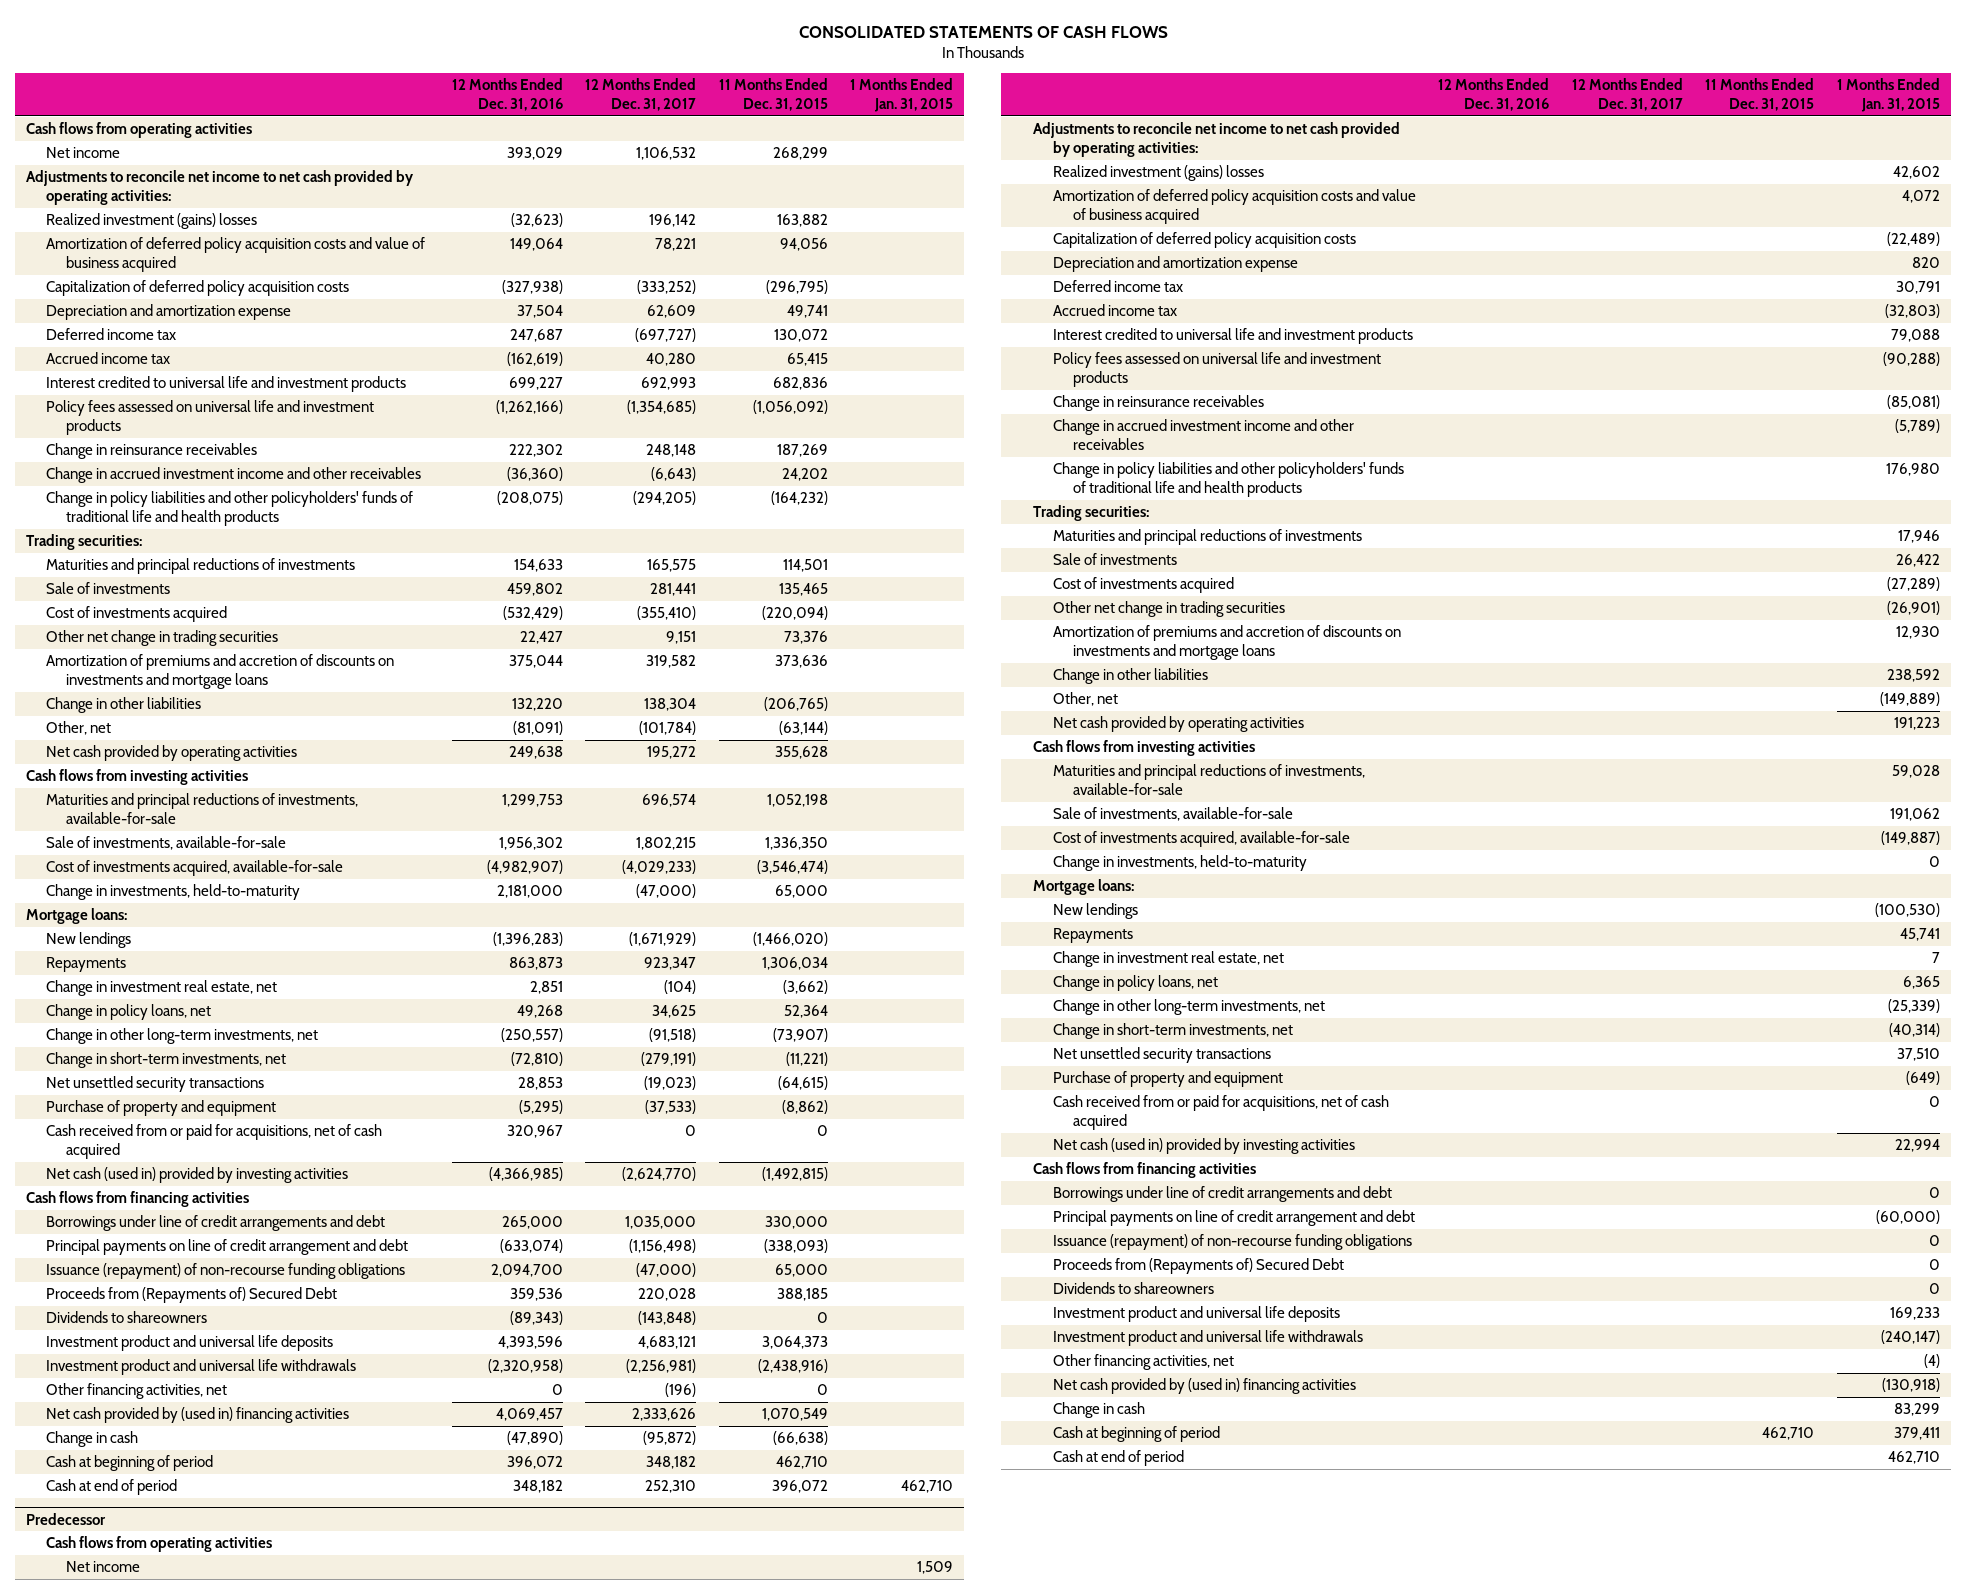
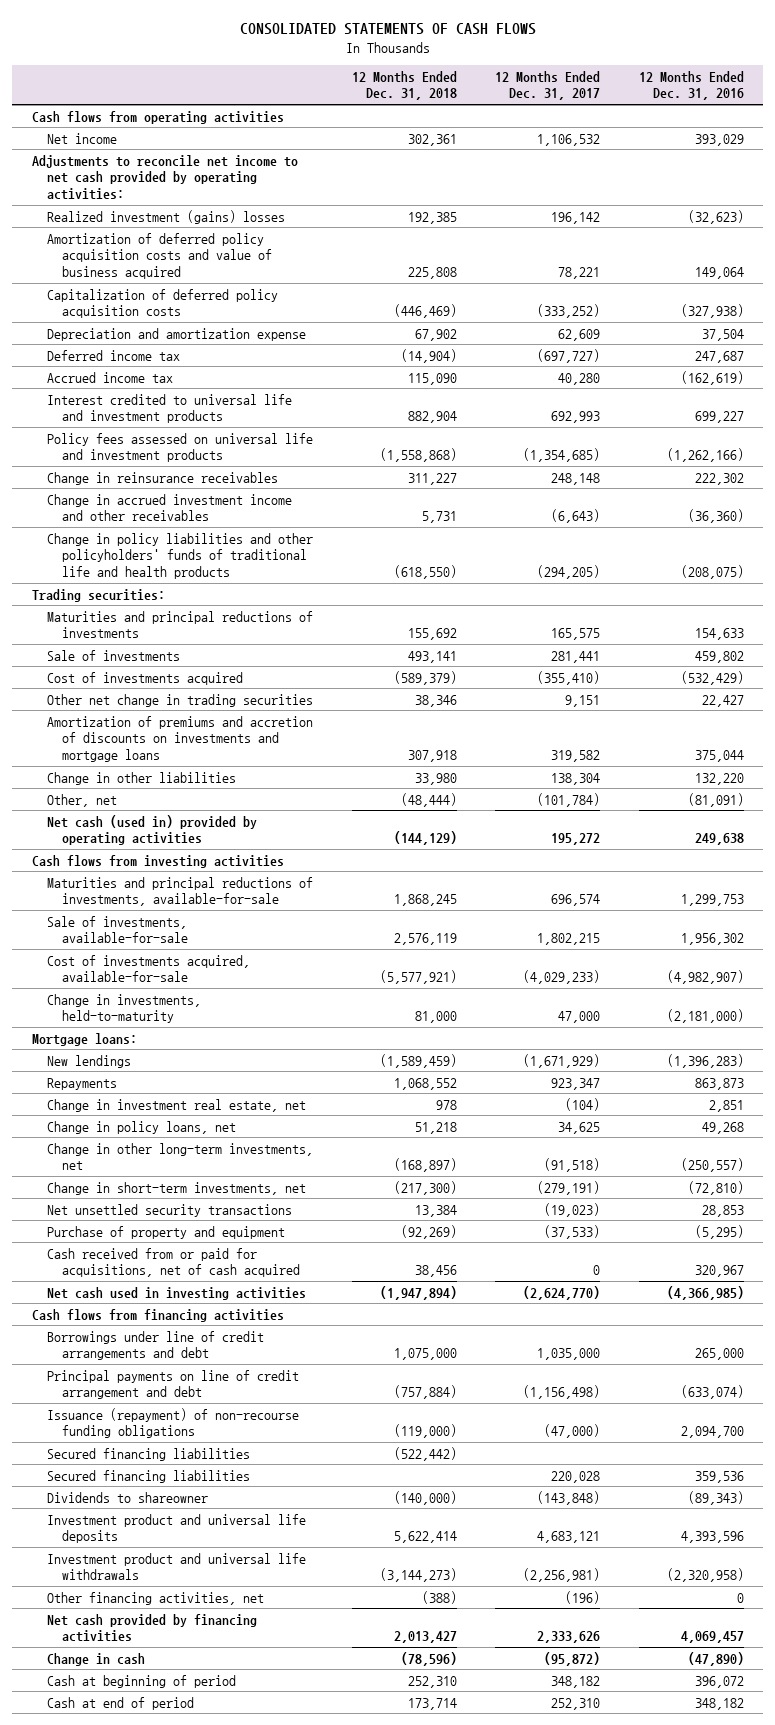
[718,77,828,111] 11 Months Ended Dec. 31, 2015 -> none
[850,77,954,112] 1 Months Ended Jan. 31, 2015 -> none
none -> [351,70,457,101] 12 Months Ended Dec. 31, 2018
[46,745,298,762] Net cash provided by operating activities -> [47,814,258,846] Net cash (used in) provided by operating activities
[496,885,563,899] 2,181,000 -> [666,1009,744,1024] (2,181,000)
[636,884,697,899] (47,000) -> [558,1011,601,1024] 47,000
[46,1167,349,1184] Net cash (used in) provided by investing activities -> [47,1286,307,1300] Net cash used in investing activities
none -> [47,1447,251,1461] Secured financing liabilities
[46,1287,338,1304] Proceeds from (Repayments of) Secured Debt -> [47,1469,251,1483] Secured financing liabilities
[46,1311,208,1324] Dividends to shareowners -> [47,1491,209,1503] Dividends to shareowner
[46,1407,350,1424] Net cash provided by (used in) financing activities -> [47,1613,258,1643] Net cash provided by financing activities
[26,1512,107,1525] Predecessor -> none
[46,1536,273,1553] Cash flows from operating activities -> none
[66,1561,141,1573] Net income -> none
[1032,122,1400,158] Adjustments to reconcile net income to net cash provided by operating activities: -> none
[1052,165,1264,182] Realized investment (gains) losses -> none
[1052,189,1416,225] Amortization of deferred policy acquisition costs and value of business acquired -> none
[1052,232,1356,249] Capitalization of deferred policy acquisition costs -> none
[1052,256,1298,273] Depreciation and amortization expense -> none
[1052,280,1183,293] Deferred income tax -> none
[1052,304,1177,317] Accrued income tax -> none
[1052,328,1413,345] Interest credited to universal life and investment products -> none
[1052,352,1381,388] Policy fees assessed on universal life and investment products -> none
[1052,395,1264,412] Change in reinsurance receivables -> none
[1052,419,1354,451] Change in accrued investment income and other receivables -> none
[1052,462,1404,498] Change in policy liabilities and other policyholders' funds of traditional life and health products -> none
[1032,505,1149,522] Trading securities: -> none
[1052,529,1362,546] Maturities and principal reductions of investments -> none
[1052,553,1177,566] Sale of investments -> none
[1052,577,1234,594] Cost of investments acquired -> none
[1052,601,1285,618] Other net change in trading securities -> none
[1052,625,1401,661] Amortization of premiums and accretion of discounts on investments and mortgage loans -> none
[1052,668,1208,685] Change in other liabilities -> none
[1052,692,1118,707] Other, net -> none
[1052,716,1304,733] Net cash provided by operating activities -> none
[1032,740,1255,757] Cash flows from investing activities -> none
[1052,764,1365,796] Maturities and principal reductions of investments, available-for-sale -> none
[1052,807,1293,822] Sale of investments, available-for-sale -> none
[1052,831,1350,848] Cost of investments acquired, available-for-sale -> none
[1052,855,1307,872] Change in investments, held-to-maturity -> none
[1032,879,1134,896] Mortgage loans: -> none
[1052,903,1138,920] New lendings -> none
[1052,928,1133,944] Repayments -> none
[1052,951,1284,968] Change in investment real estate, net -> none
[1052,975,1218,992] Change in policy loans, net -> none
[1052,999,1325,1016] Change in other long-term investments, net -> none
[1052,1023,1293,1040] Change in short-term investments, net -> none
[1052,1047,1271,1064] Net unsettled security transactions -> none
[1052,1071,1283,1088] Purchase of property and equipment -> none
[1052,1095,1389,1131] Cash received from or paid for acquisitions, net of cash acquired -> none
[1052,1138,1355,1155] Net cash (used in) provided by investing activities -> none
[1032,1162,1256,1179] Cash flows from financing activities -> none
[1052,1186,1392,1203] Borrowings under line of credit arrangements and debt -> none
[1052,1210,1415,1227] Principal payments on line of credit arrangement and debt -> none
[1052,1234,1412,1251] Issuance (repayment) of non-recourse funding obligations -> none
[1052,1258,1344,1275] Proceeds from (Repayments of) Secured Debt -> none
[1052,1282,1214,1295] Dividends to shareowners -> none
[1052,1306,1340,1323] Investment product and universal life deposits -> none
[1052,1330,1363,1347] Investment product and universal life withdrawals -> none
[1052,1354,1234,1371] Other financing activities, net -> none
[1052,1378,1356,1395] Net cash provided by (used in) financing activities -> none
[1052,1402,1145,1419] Change in cash -> none
[1052,1426,1220,1443] Cash at beginning of period -> none
[1052,1450,1184,1467] Cash at end of period -> none

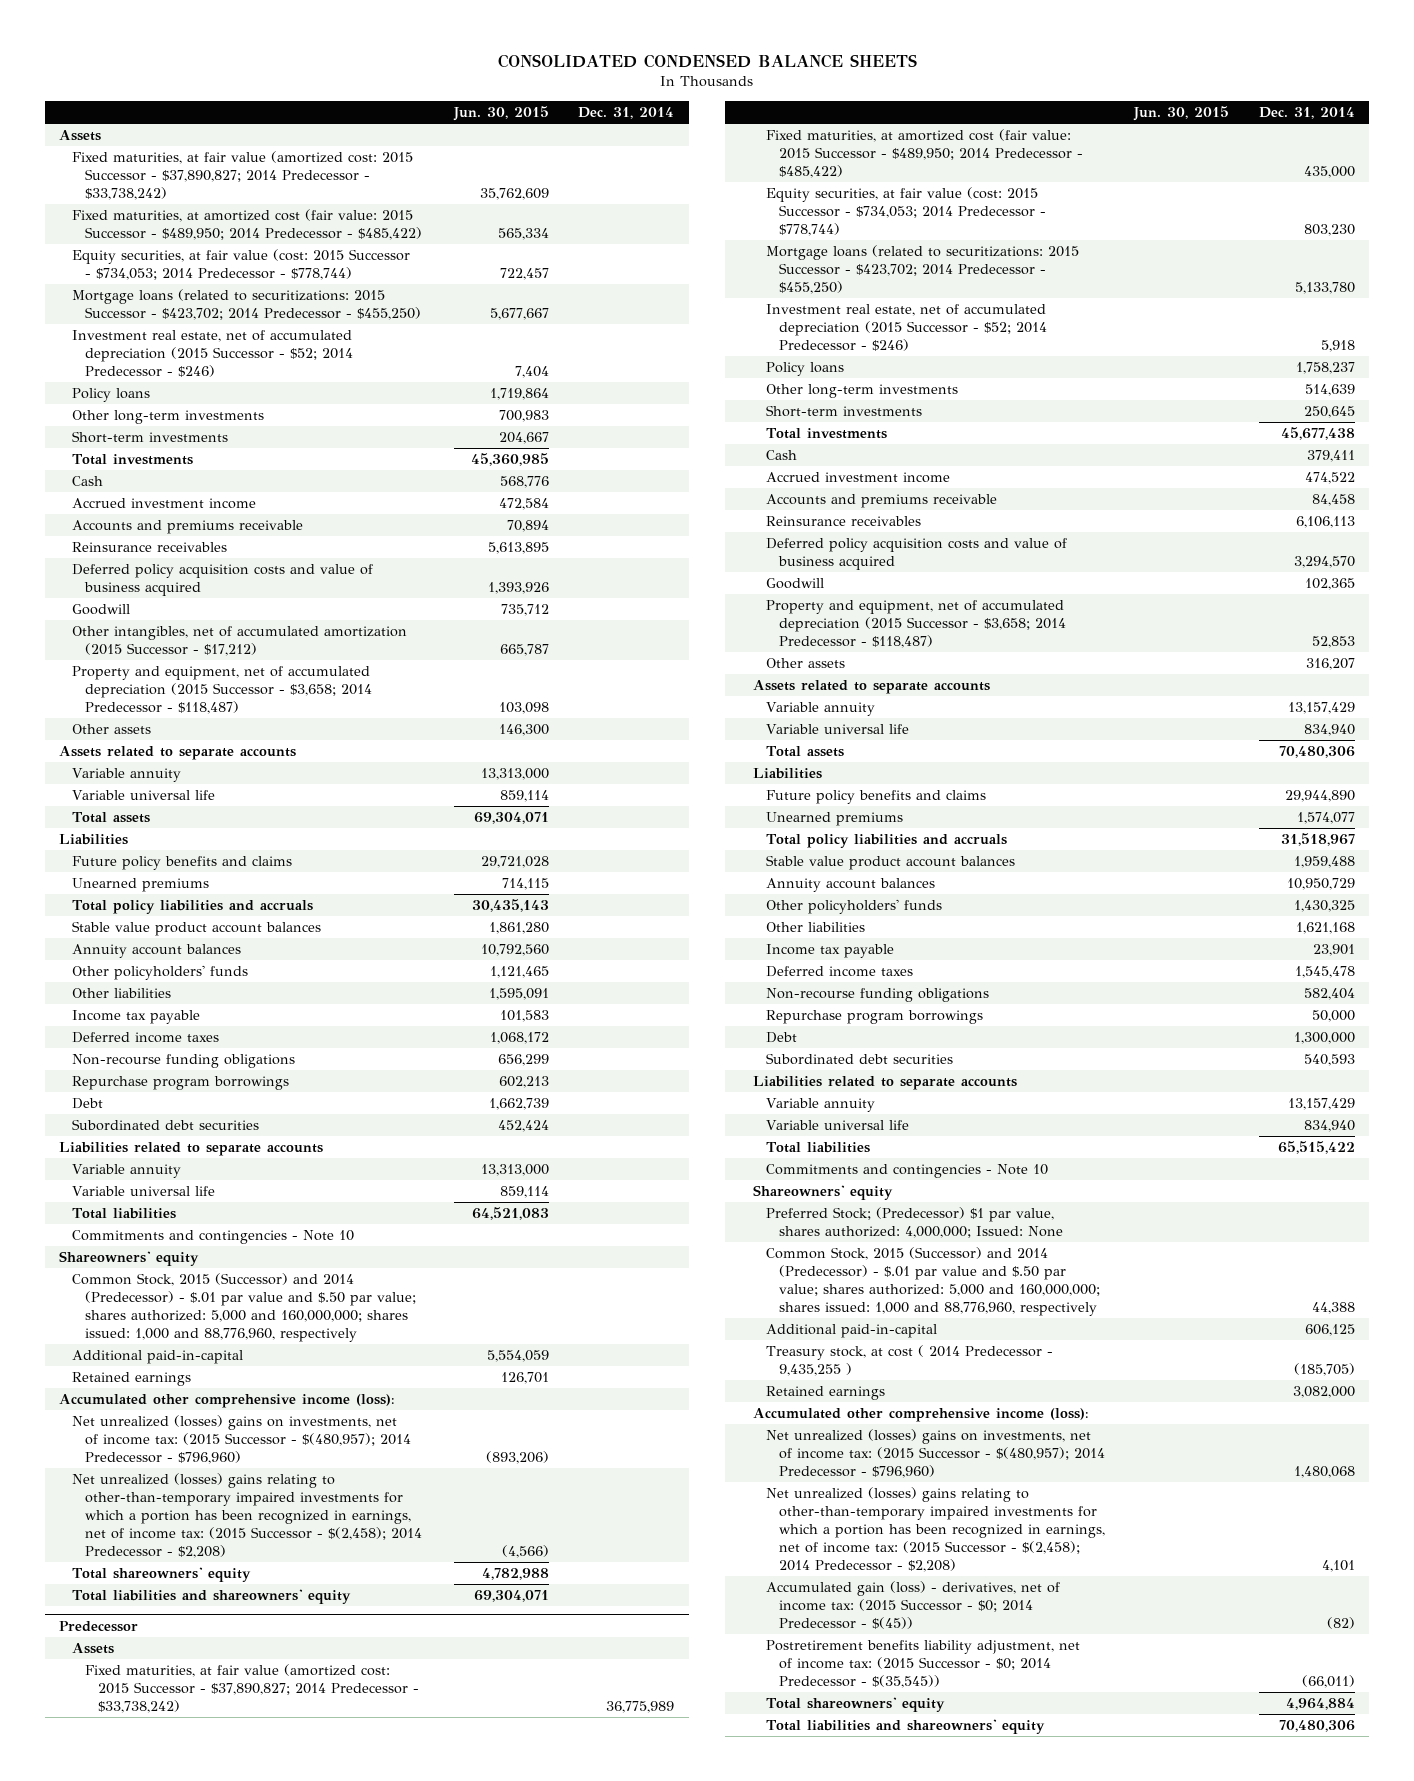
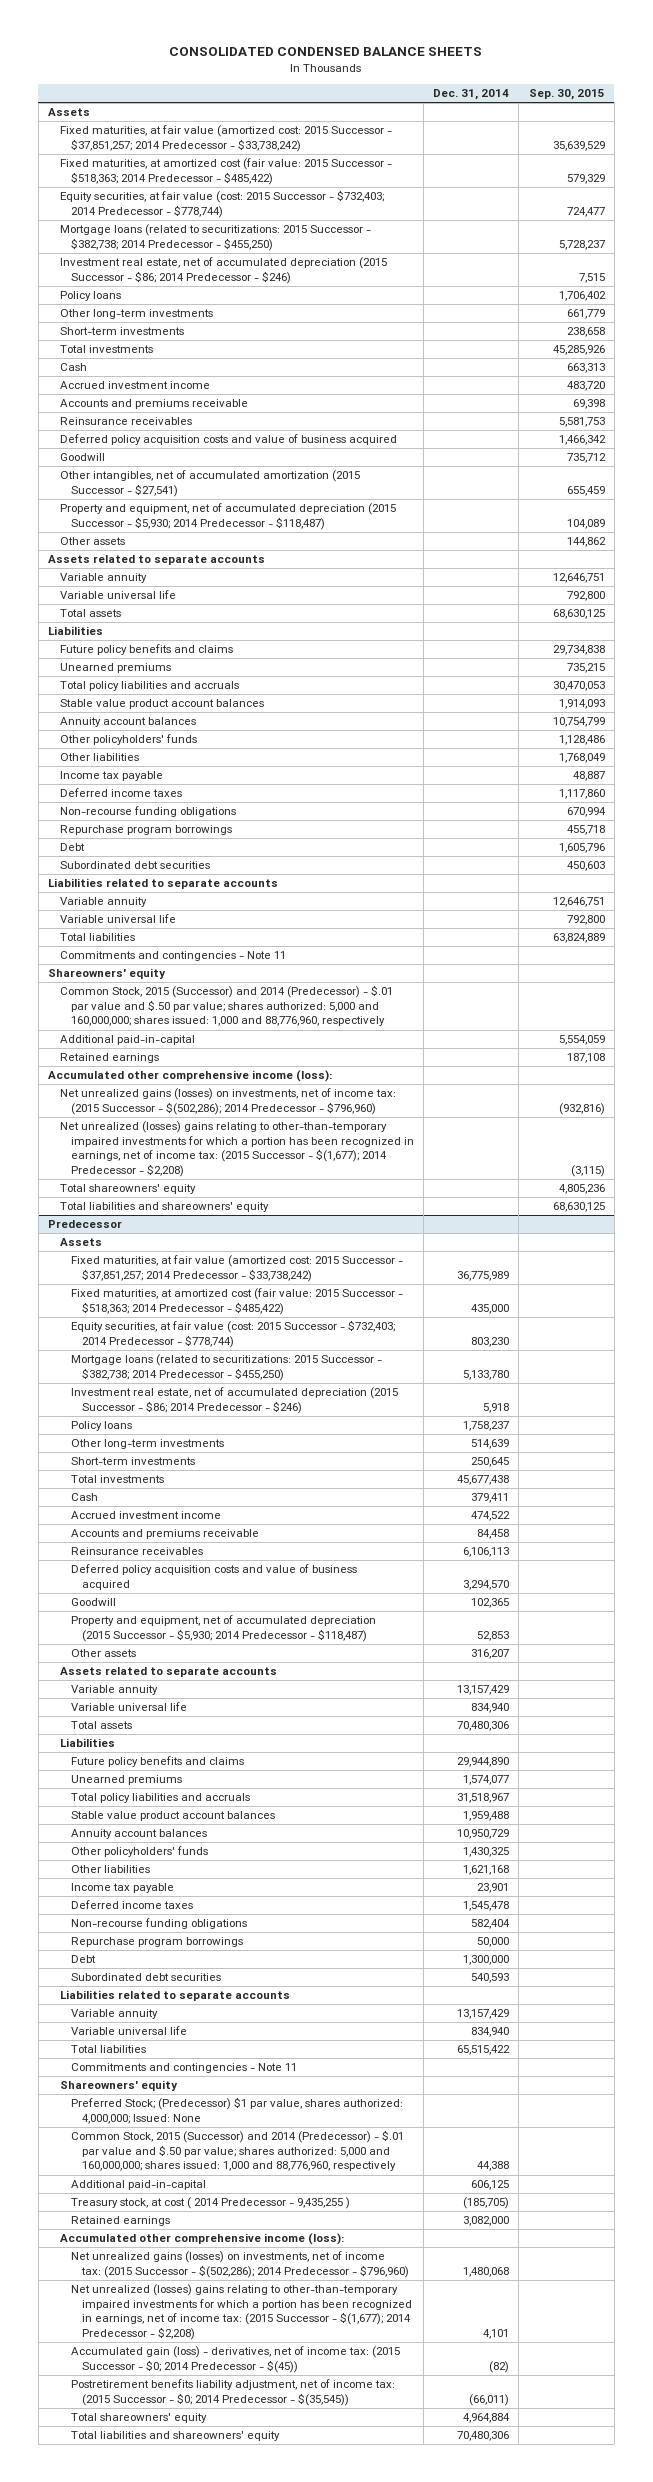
[452,105,549,121] Jun. 30, 2015 -> none
none -> [528,88,605,100] Sep. 30, 2015
[72,151,414,200] Fixed maturities, at fair value (amortized cost: 2015 Successor - $37,890,827; 2014 Predecessor - $33,738,242) -> [59,125,392,152] Fixed maturities, at fair value (amortized cost: 2015 Successor - $37,851,257; 2014 Predecessor - $33,738,242)
[72,209,423,240] Fixed maturities, at amortized cost (fair value: 2015 Successor - $489,950; 2014 Predecessor - $485,422) -> [59,158,392,185] Fixed maturities, at amortized cost (fair value: 2015 Successor - $518,363; 2014 Predecessor - $485,422)
[72,249,411,280] Equity securities, at fair value (cost: 2015 Successor - $734,053; 2014 Predecessor - $778,744) -> [59,190,384,218] Equity securities, at fair value (cost: 2015 Successor - $732,403; 2014 Predecessor - $778,744)
[72,289,422,320] Mortgage loans (related to securitizations: 2015 Successor - $423,702; 2014 Predecessor - $455,250) -> [59,224,371,251] Mortgage loans (related to securitizations: 2015 Successor - $382,738; 2014 Predecessor - $455,250)
[72,330,354,377] Investment real estate, net of accumulated depreciation (2015 Successor - $52; 2014 Predecessor - $246) -> [59,257,387,284] Investment real estate, net of accumulated depreciation (2015 Successor - $86; 2014 Predecessor - $246)
[72,626,408,656] Other intangibles, net of accumulated amortization (2015 Successor - $17,212) -> [59,470,360,497] Other intangibles, net of accumulated amortization (2015 Successor - $27,541)
[72,666,373,714] Property and equipment, net of accumulated depreciation (2015 Successor - $3,658; 2014 Predecessor - $118,487) -> [59,503,396,530] Property and equipment, net of accumulated depreciation (2015 Successor - $5,930; 2014 Predecessor - $118,487)
[72,1230,355,1245] Commitments and contingencies - Note 10 -> [59,951,286,962] Commitments and contingencies - Note 11
[72,1415,412,1464] Net unrealized (losses) gains on investments, net of income tax: (2015 Successor - $(480,957); 2014 Predecessor - $796,960) -> [59,1088,396,1115] Net unrealized gains (losses) on investments, net of income tax: (2015 Successor - $(502,286); 2014 Predecessor - $796,960)
[72,1473,423,1558] Net unrealized (losses) gains relating to other-than-temporary impaired investments for which a portion has been recognized in earnings, net of income tax: (2015 Successor - $(2,458); 2014 Predecessor - $2,208) -> [59,1121,414,1177] Net unrealized (losses) gains relating to other-than-temporary impaired investments for which a portion has been recognized in earnings, net of income tax: (2015 Successor - $(1,677); 2014 Predecessor - $2,208)
[85,1664,420,1713] Fixed maturities, at fair value (amortized cost: 2015 Successor - $37,890,827; 2014 Predecessor - $33,738,242) -> [70,1255,403,1282] Fixed maturities, at fair value (amortized cost: 2015 Successor - $37,851,257; 2014 Predecessor - $33,738,242)
[765,129,1083,178] Fixed maturities, at amortized cost (fair value: 2015 Successor - $489,950; 2014 Predecessor - $485,422) -> [70,1288,403,1315] Fixed maturities, at amortized cost (fair value: 2015 Successor - $518,363; 2014 Predecessor - $485,422)
[765,187,1046,236] Equity securities, at fair value (cost: 2015 Successor - $734,053; 2014 Predecessor - $778,744) -> [70,1320,395,1348] Equity securities, at fair value (cost: 2015 Successor - $732,403; 2014 Predecessor - $778,744)
[765,245,1079,294] Mortgage loans (related to securitizations: 2015 Successor - $423,702; 2014 Predecessor - $455,250) -> [70,1354,382,1381] Mortgage loans (related to securitizations: 2015 Successor - $382,738; 2014 Predecessor - $455,250)
[765,304,1047,351] Investment real estate, net of accumulated depreciation (2015 Successor - $52; 2014 Predecessor - $246) -> [70,1387,398,1414] Investment real estate, net of accumulated depreciation (2015 Successor - $86; 2014 Predecessor - $246)
[765,600,1066,648] Property and equipment, net of accumulated depreciation (2015 Successor - $3,658; 2014 Predecessor - $118,487) -> [70,1615,376,1642] Property and equipment, net of accumulated depreciation (2015 Successor - $5,930; 2014 Predecessor - $118,487)
[765,1164,1048,1179] Commitments and contingencies - Note 10 -> [70,2063,297,2074] Commitments and contingencies - Note 11
[765,1429,1105,1478] Net unrealized (losses) gains on investments, net of income tax: (2015 Successor - $(480,957); 2014 Predecessor - $796,960) -> [70,2251,410,2278] Net unrealized gains (losses) on investments, net of income tax: (2015 Successor - $(502,286); 2014 Predecessor - $796,960)
[765,1487,1105,1572] Net unrealized (losses) gains relating to other-than-temporary impaired investments for which a portion has been recognized in earnings, net of income tax: (2015 Successor - $(2,458); 2014 Predecessor - $2,208) -> [70,2284,413,2340] Net unrealized (losses) gains relating to other-than-temporary impaired investments for which a portion has been recognized in earnings, net of income tax: (2015 Successor - $(1,677); 2014 Predecessor - $2,208)

